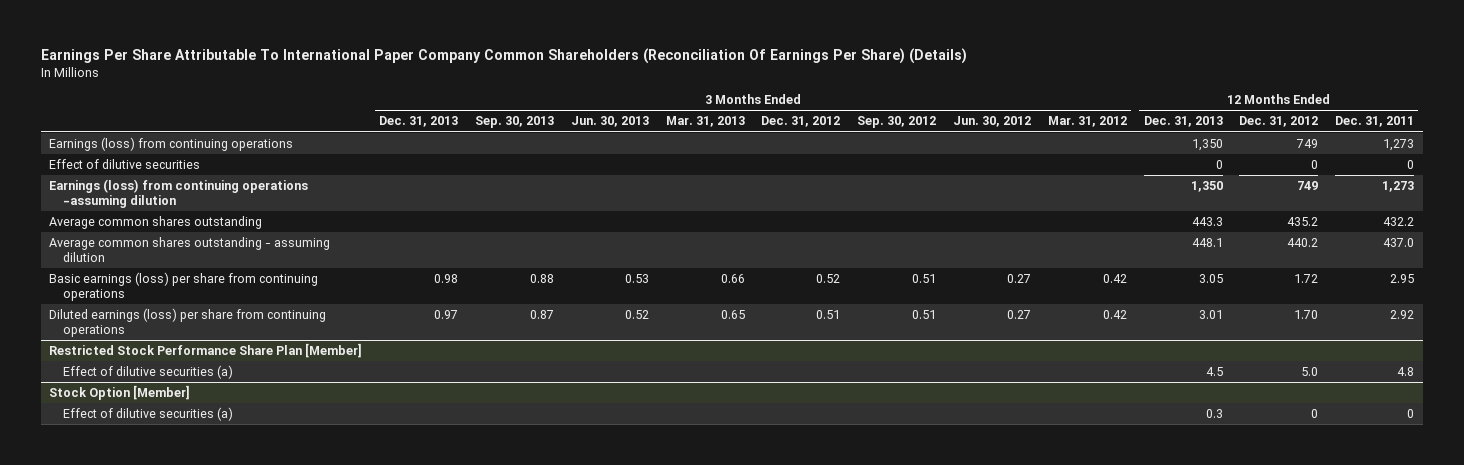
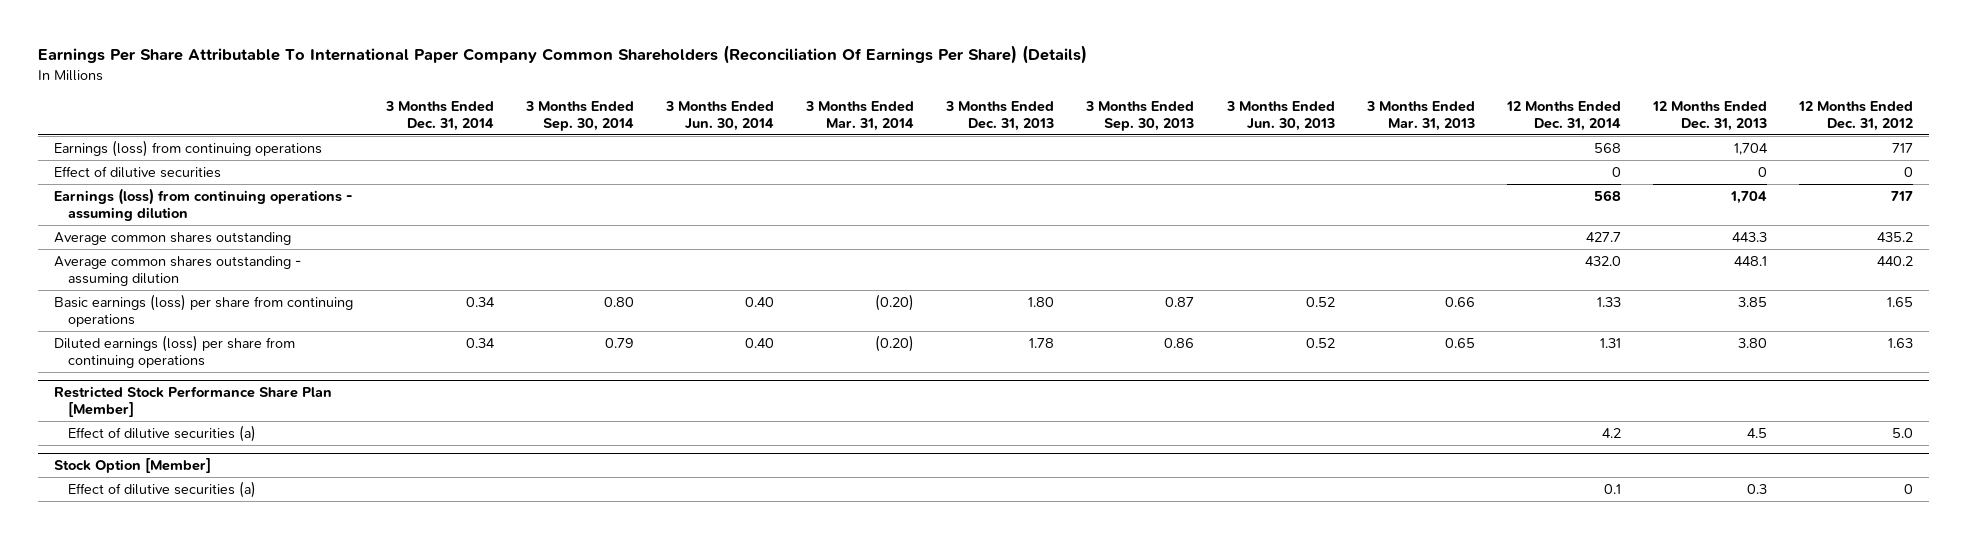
[761,116,841,128] Dec. 31, 2012 -> none
[857,116,937,129] Sep. 30, 2012 -> none
[953,116,1032,128] Jun. 30, 2012 -> none
[1047,116,1127,128] Mar. 31, 2012 -> none
[1335,116,1415,128] Dec. 31, 2011 -> none
none -> [384,100,494,131] 3 Months Ended Dec. 31, 2014
none -> [524,100,634,131] 3 Months Ended Sep. 30, 2014
none -> [664,100,774,131] 3 Months Ended Jun. 30, 2014
none -> [805,100,915,131] 3 Months Ended Mar. 31, 2014
none -> [1506,100,1622,131] 12 Months Ended Dec. 31, 2014
[1191,139,1223,152] 1,350 -> [1734,142,1769,155] 1,704
[1296,139,1319,149] 749 -> [1892,142,1914,153] 717
[49,179,309,208] Earnings (loss) from continuing operations -assuming dilution -> [54,187,353,221] Earnings (loss) from continuing operations - assuming dilution
[1190,181,1223,193] 1,350 -> [1730,190,1768,204] 1,704
[1297,181,1319,191] 749 -> [1891,190,1914,201] 717
[434,274,459,284] 0.98 -> [1028,296,1055,307] 1.80
[529,274,554,284] 0.88 -> [1165,296,1195,307] 0.87
[624,274,649,284] 0.53 -> [1305,296,1335,307] 0.52
[1198,274,1223,284] 3.05 -> [1738,296,1768,307] 3.85
[1294,274,1319,284] 1.72 -> [1887,296,1914,307] 1.65
[434,310,459,320] 0.97 -> [1029,337,1055,348] 1.78
[529,310,554,320] 0.87 -> [1164,337,1195,348] 0.86
[1198,310,1223,320] 3.01 -> [1738,337,1768,348] 3.80
[1294,310,1319,320] 1.70 -> [1888,337,1914,348] 1.63

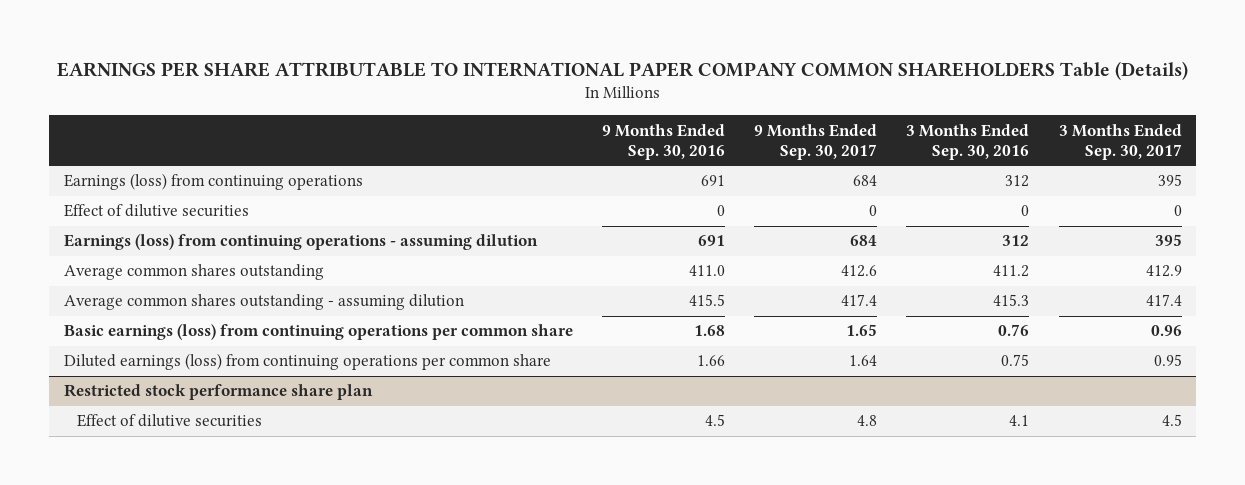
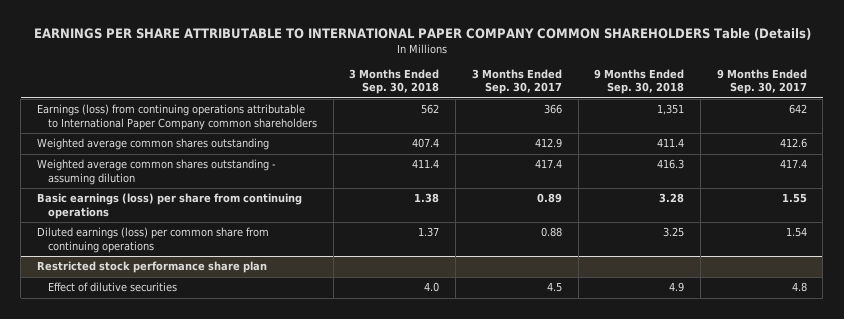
[602,123,726,160] 9 Months Ended Sep. 30, 2016 -> none
[906,123,1030,160] 3 Months Ended Sep. 30, 2016 -> none
none -> [349,69,440,95] 3 Months Ended Sep. 30, 2018
none -> [594,69,685,95] 9 Months Ended Sep. 30, 2018
[63,204,249,218] Effect of dilutive securities -> none
[63,234,538,251] Earnings (loss) from continuing operations - assuming dilution -> none
[63,173,363,191] Earnings (loss) from continuing operations -> [36,104,318,130] Earnings (loss) from continuing operations attributable to International Paper Company common shareholders
[853,175,878,187] 684 -> [788,104,807,115] 642
[1157,174,1182,187] 395 -> [543,104,562,115] 366
[63,264,324,281] Average common shares outstanding -> [36,138,269,151] Weighted average common shares outstanding
[63,294,464,311] Average common shares outstanding - assuming dilution -> [36,159,276,185] Weighted average common shares outstanding - assuming dilution
[63,324,573,341] Basic earnings (loss) from continuing operations per common share -> [36,193,302,219] Basic earnings (loss) per share from continuing operations
[846,324,878,337] 1.65 -> [781,193,807,204] 1.55
[1150,325,1182,337] 0.96 -> [536,193,562,204] 0.89
[63,353,551,371] Diluted earnings (loss) from continuing operations per common share -> [36,227,269,253] Diluted earnings (loss) per common share from continuing operations
[849,355,878,367] 1.64 -> [785,227,807,238] 1.54
[1153,354,1182,367] 0.95 -> [540,227,562,238] 0.88

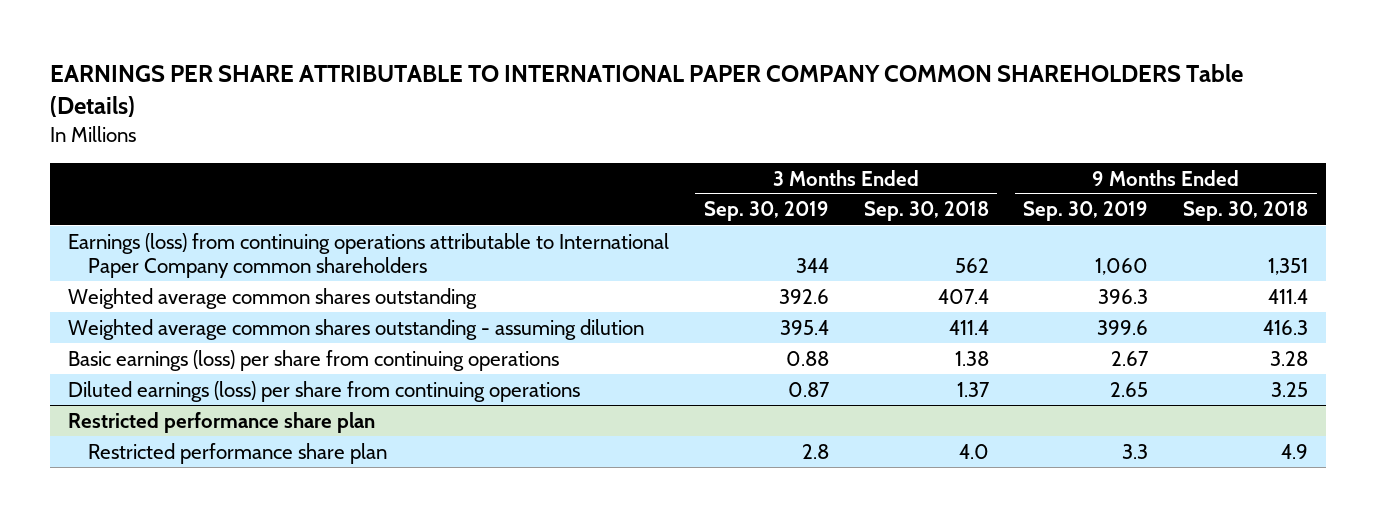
[471,69,562,95] 3 Months Ended Sep. 30, 2017 -> none
[716,69,807,95] 9 Months Ended Sep. 30, 2017 -> none
none -> [703,201,829,222] Sep. 30, 2019
none -> [1023,201,1149,222] Sep. 30, 2019
[36,227,269,253] Diluted earnings (loss) per common share from continuing operations -> [67,380,580,402] Diluted earnings (loss) per share from continuing operations
[36,261,267,274] Restricted stock performance share plan -> [67,411,375,433] Restricted performance share plan
[48,282,178,293] Effect of dilutive securities -> [88,442,388,464] Restricted performance share plan

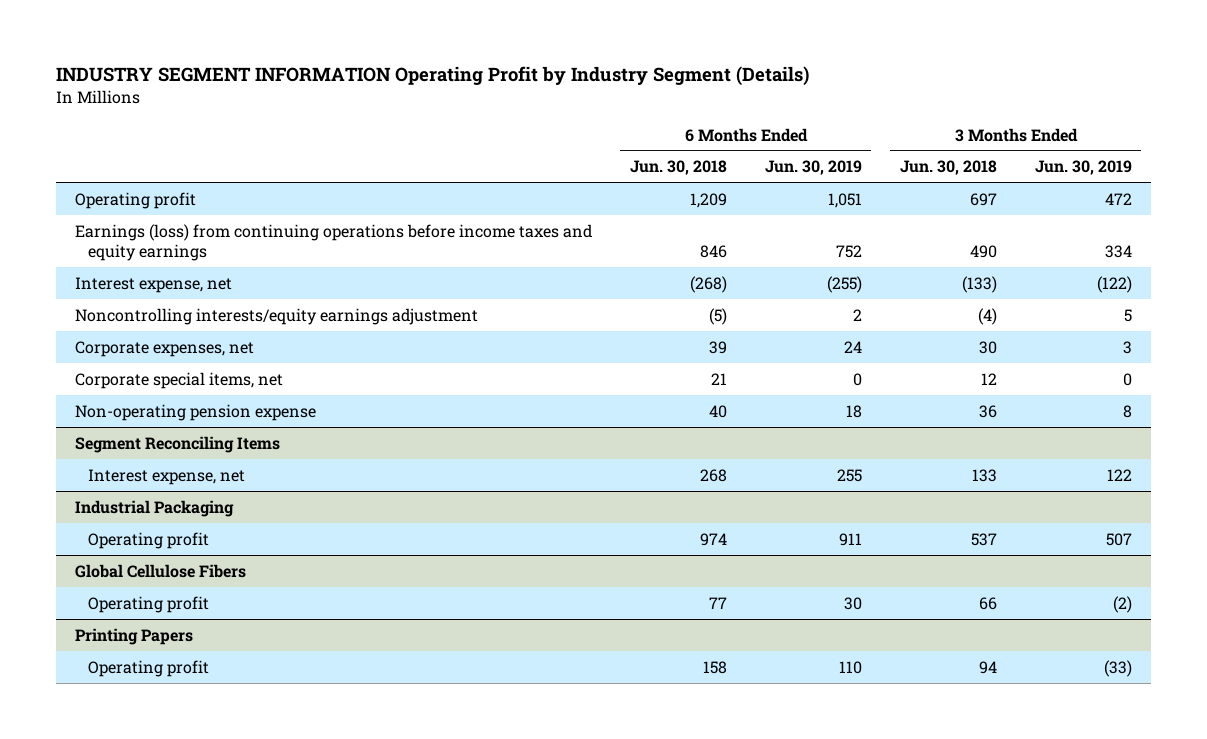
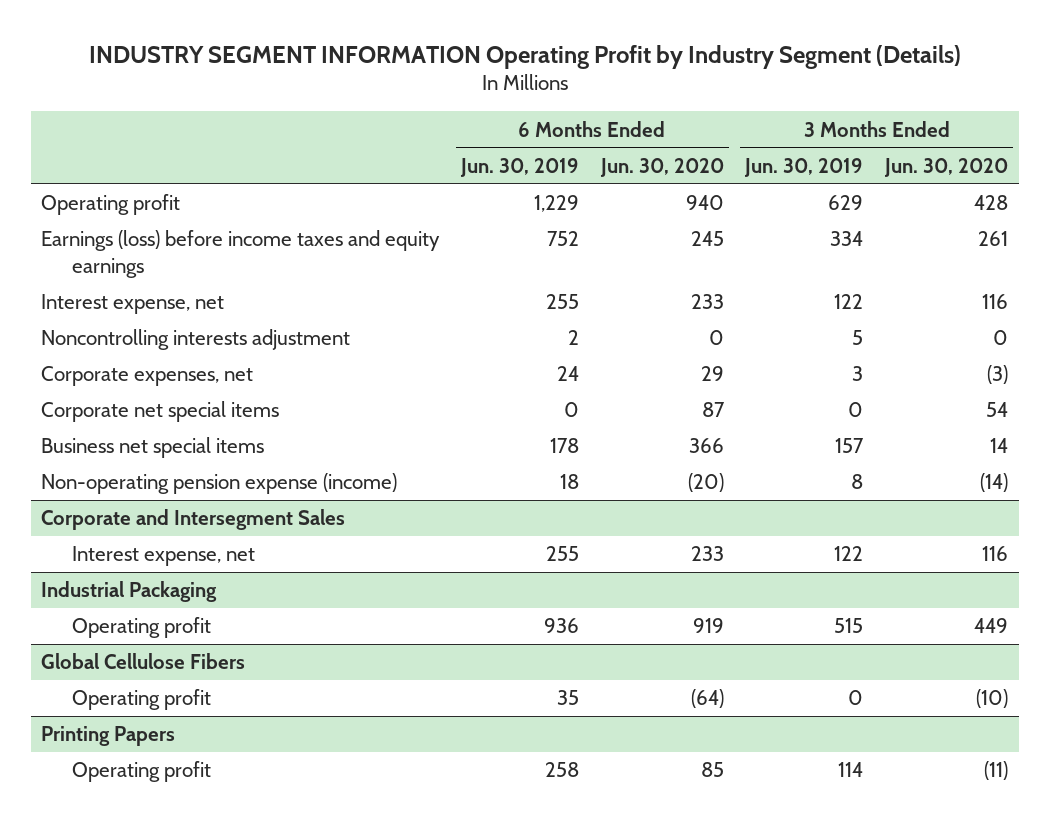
[629,160,727,176] Jun. 30, 2018 -> none
[899,160,997,176] Jun. 30, 2018 -> none
none -> [599,158,724,178] Jun. 30, 2020
none -> [884,158,1009,178] Jun. 30, 2020
[827,192,862,208] 1,051 -> [534,195,580,213] 1,229
[1104,192,1132,205] 472 -> [828,195,864,211] 629
[74,223,592,262] Earnings (loss) from continuing operations before income taxes and equity earnings -> [41,230,441,278] Earnings (loss) before income taxes and equity earnings
[826,275,862,293] (255) -> [546,294,580,310] 255
[1096,275,1132,293] (122) -> [834,294,864,310] 122
[74,307,478,325] Noncontrolling interests/equity earnings adjustment -> [41,329,351,351] Noncontrolling interests adjustment
[74,371,283,389] Corporate special items, net -> [41,401,280,423] Corporate net special items
none -> [41,437,265,459] Business net special items
[74,403,316,421] Non-operating pension expense -> [41,473,398,495] Non-operating pension expense (income)
[74,435,280,453] Segment Reconciling Items -> [41,509,346,531] Corporate and Intersegment Sales
[838,532,862,546] 911 -> [544,618,580,634] 936
[1105,532,1132,546] 507 -> [834,618,864,634] 515
[843,596,862,610] 30 -> [557,690,580,706] 35
[1112,595,1132,613] (2) -> [848,690,864,706] 0
[838,660,862,674] 110 -> [545,762,580,778] 258
[1103,659,1132,677] (33) -> [838,762,864,778] 114

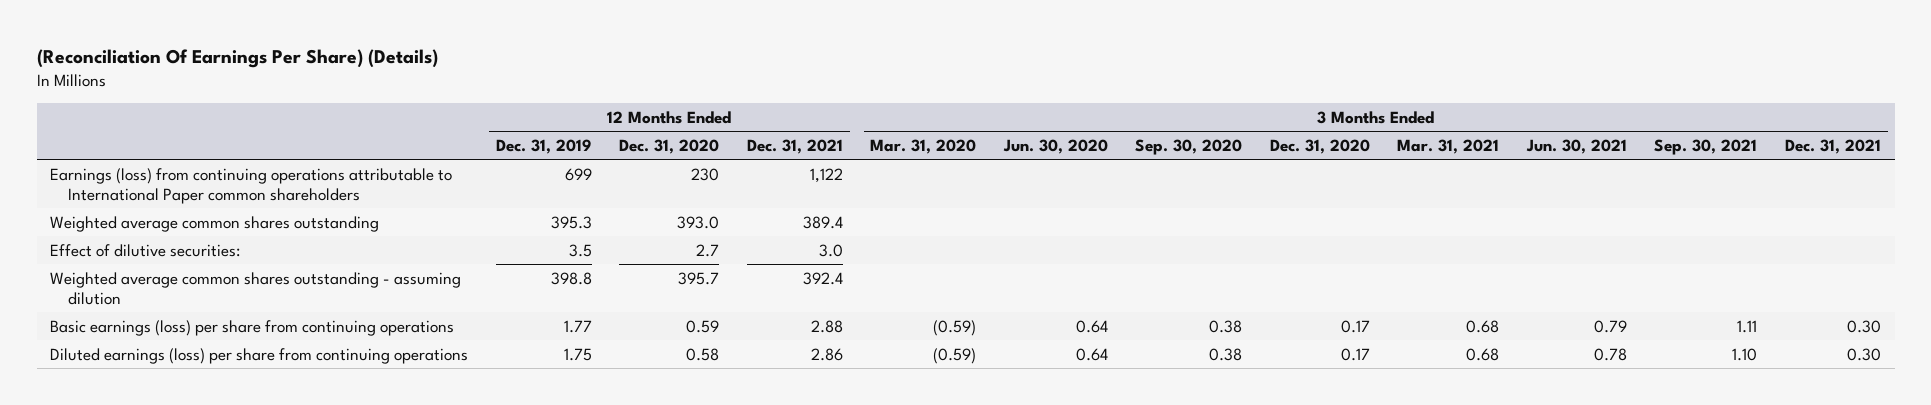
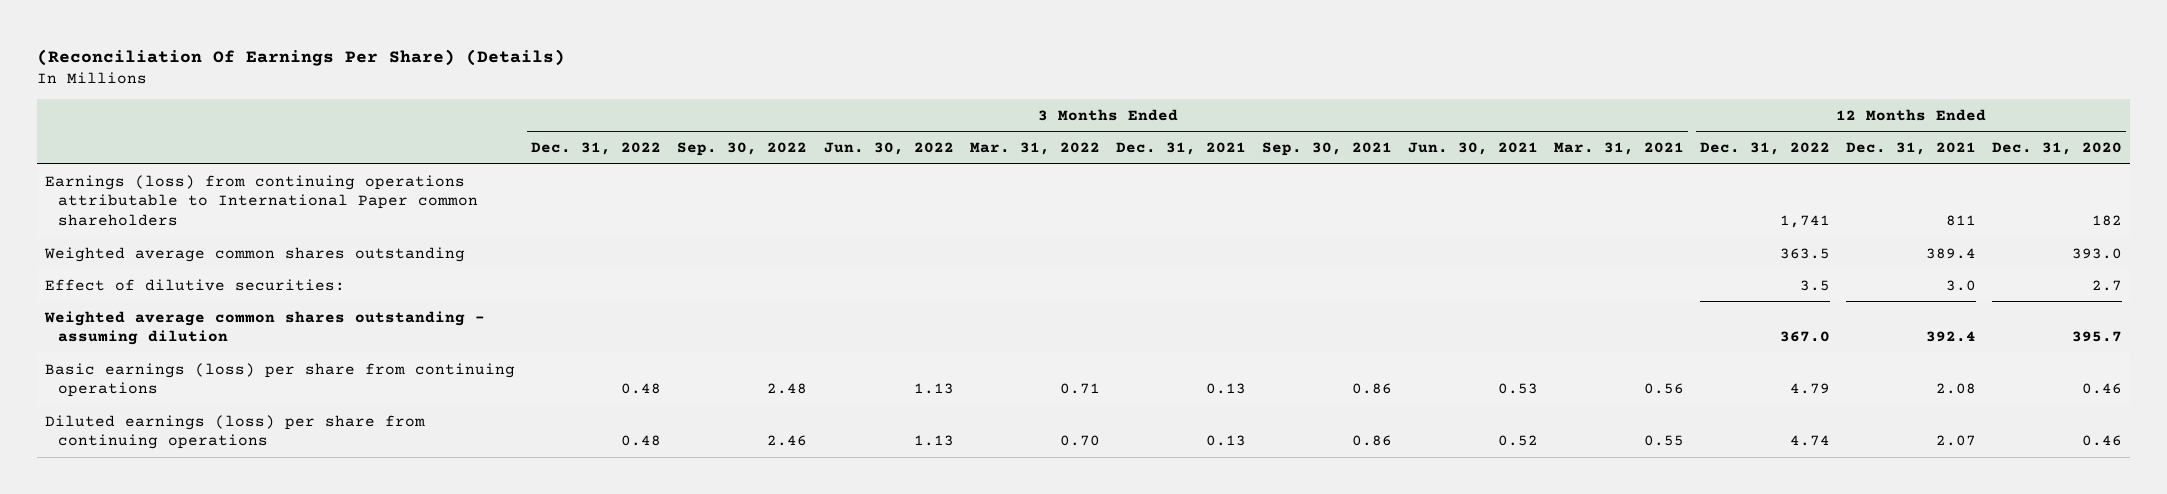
[495,138,592,154] Dec. 31, 2019 -> none
[870,138,977,154] Mar. 31, 2020 -> none
[1002,138,1108,154] Jun. 30, 2020 -> none
[1135,138,1243,155] Sep. 30, 2020 -> none
[1269,138,1370,154] Dec. 31, 2020 -> none
none -> [531,142,662,156] Dec. 31, 2022
none -> [677,142,808,157] Sep. 30, 2022
none -> [823,142,954,156] Jun. 30, 2022
none -> [969,142,1100,156] Mar. 31, 2022
none -> [1699,142,1830,156] Dec. 31, 2022
[691,167,720,181] 230 -> [2091,215,2122,227] 182
[809,167,843,183] 1,122 -> [1945,215,1976,227] 811
[686,319,720,333] 0.59 -> [2081,383,2122,395] 0.46
[810,319,843,333] 2.88 -> [1935,383,1976,395] 2.08
[1466,319,1500,333] 0.68 -> [1643,383,1684,395] 0.56
[1593,319,1627,333] 0.79 -> [1497,383,1538,395] 0.53
[1737,319,1758,333] 1.11 -> [1351,383,1392,395] 0.86
[1846,319,1881,333] 0.30 -> [1205,383,1246,395] 0.13
[686,347,720,361] 0.58 -> [2081,435,2122,447] 0.46
[810,347,843,361] 2.86 -> [1935,435,1976,447] 2.07
[1466,347,1500,361] 0.68 -> [1643,435,1684,447] 0.55
[1593,347,1627,361] 0.78 -> [1497,435,1538,447] 0.52
[1732,347,1758,361] 1.10 -> [1351,435,1392,447] 0.86
[1846,347,1881,361] 0.30 -> [1205,435,1246,447] 0.13

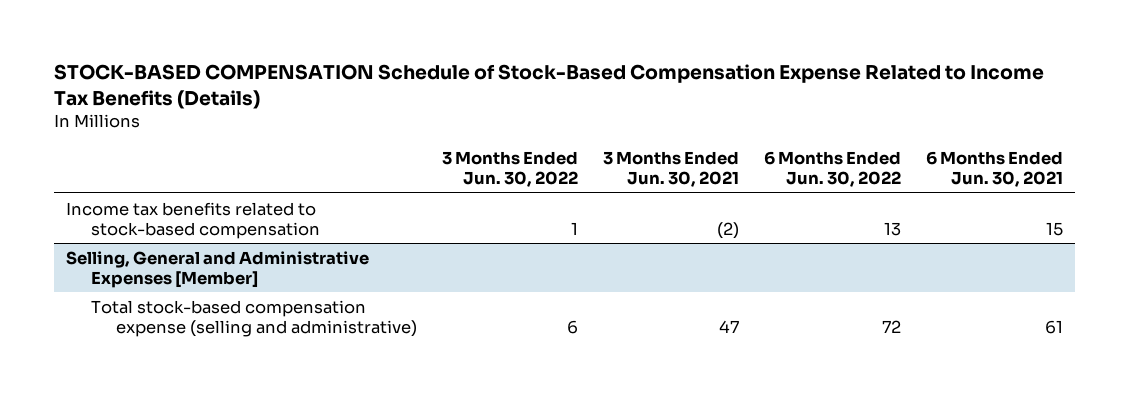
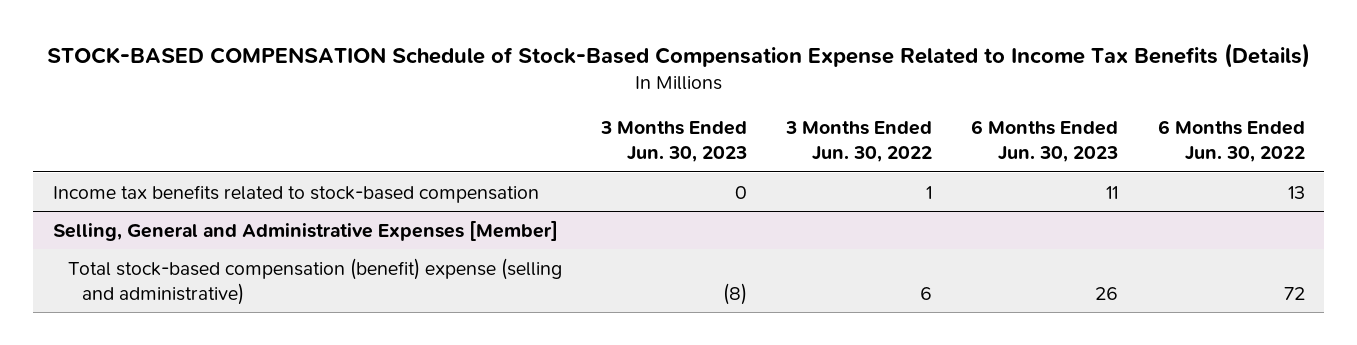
[602,151,739,188] 3 Months Ended Jun. 30, 2021 -> none
[925,151,1063,188] 6 Months Ended Jun. 30, 2021 -> none
none -> [599,121,747,163] 3 Months Ended Jun. 30, 2023
none -> [971,120,1119,163] 6 Months Ended Jun. 30, 2023
[90,299,417,337] Total stock-based compensation expense (selling and administrative) -> [67,257,562,305] Total stock-based compensation (benefit) expense (selling and administrative)

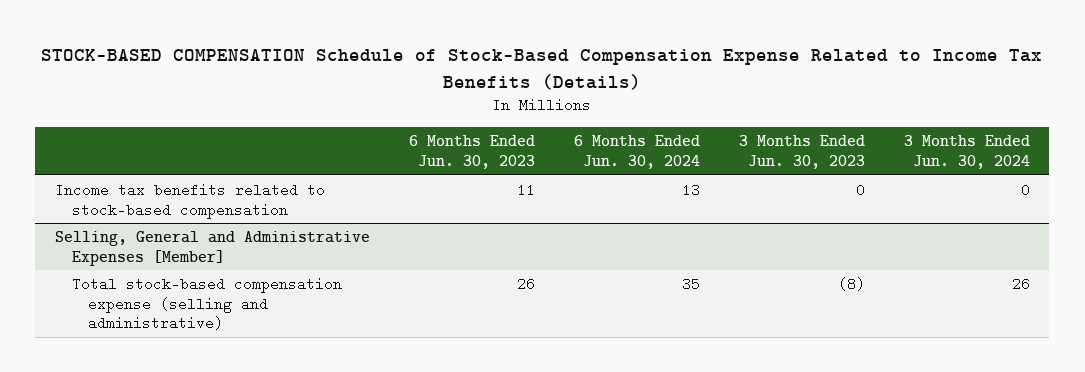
[785,121,933,163] 3 Months Ended Jun. 30, 2022 -> none
[1157,120,1305,163] 6 Months Ended Jun. 30, 2022 -> none
none -> [573,135,700,169] 6 Months Ended Jun. 30, 2024
none -> [903,135,1030,169] 3 Months Ended Jun. 30, 2024
[67,257,562,305] Total stock-based compensation (benefit) expense (selling and administrative) -> [71,276,342,331] Total stock-based compensation expense (selling and administrative)

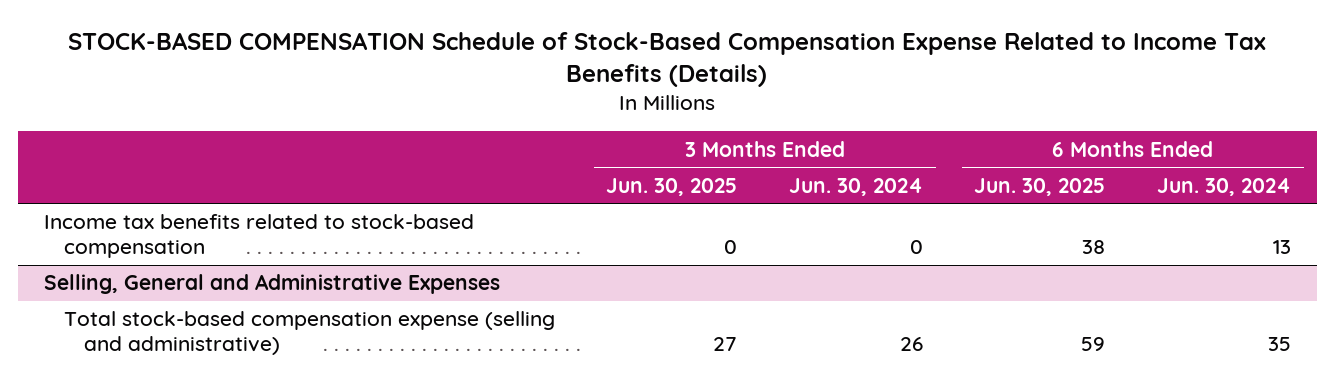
[408,135,535,169] 6 Months Ended Jun. 30, 2023 -> none
[738,135,865,169] 3 Months Ended Jun. 30, 2023 -> none
none -> [606,177,738,196] Jun. 30, 2025
none -> [974,177,1106,196] Jun. 30, 2025
[54,230,370,266] Selling, General and Administrative Expenses [Member] -> [43,274,500,295] Selling, General and Administrative Expenses

